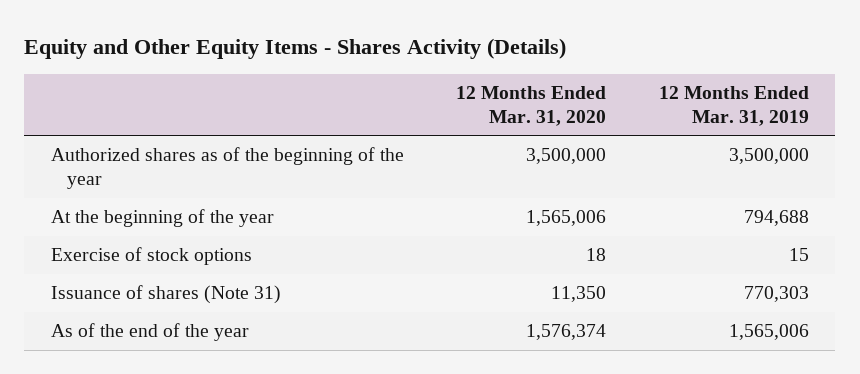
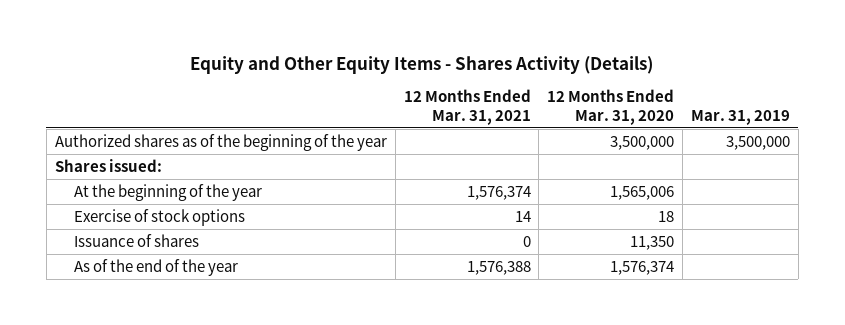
[658,85,809,126] 12 Months Ended Mar. 31, 2019 -> none
none -> [403,89,531,126] 12 Months Ended Mar. 31, 2021
none -> [690,110,790,126] Mar. 31, 2019
none -> [54,158,162,172] Shares issued:
[50,285,281,305] Issuance of shares (Note 31) -> [74,233,200,247] Issuance of shares

